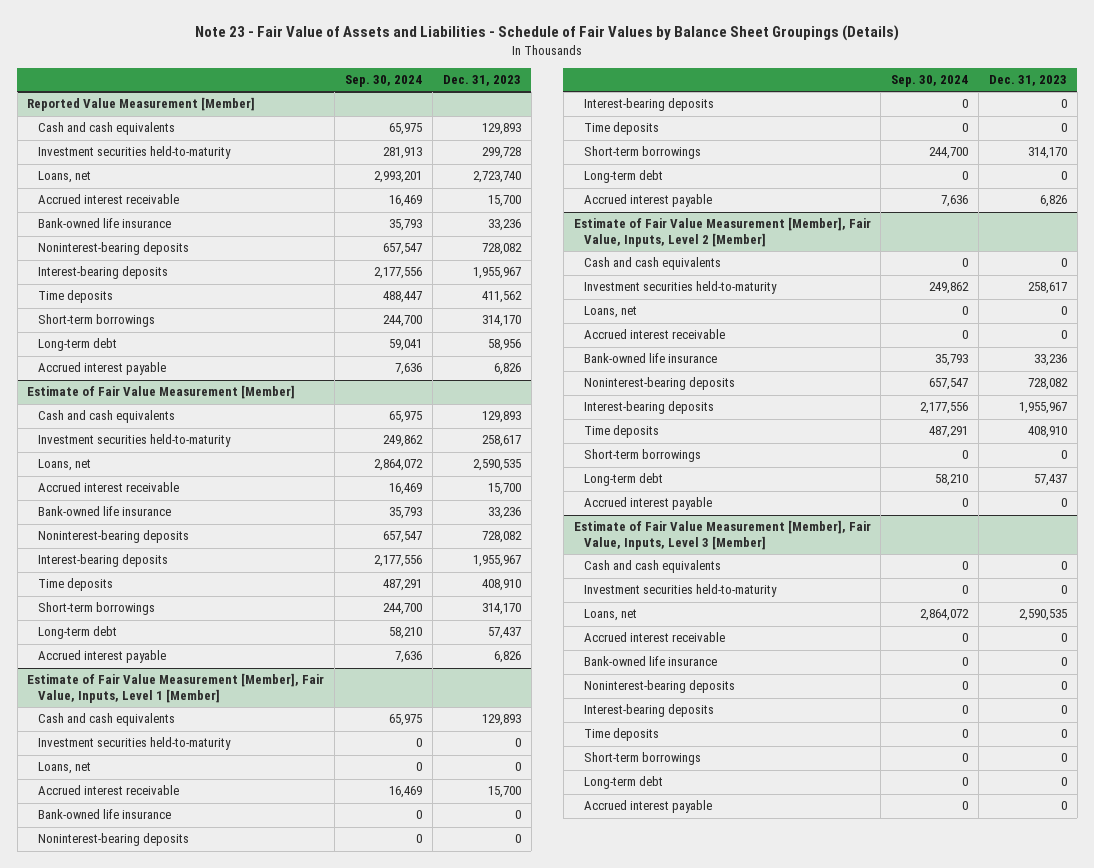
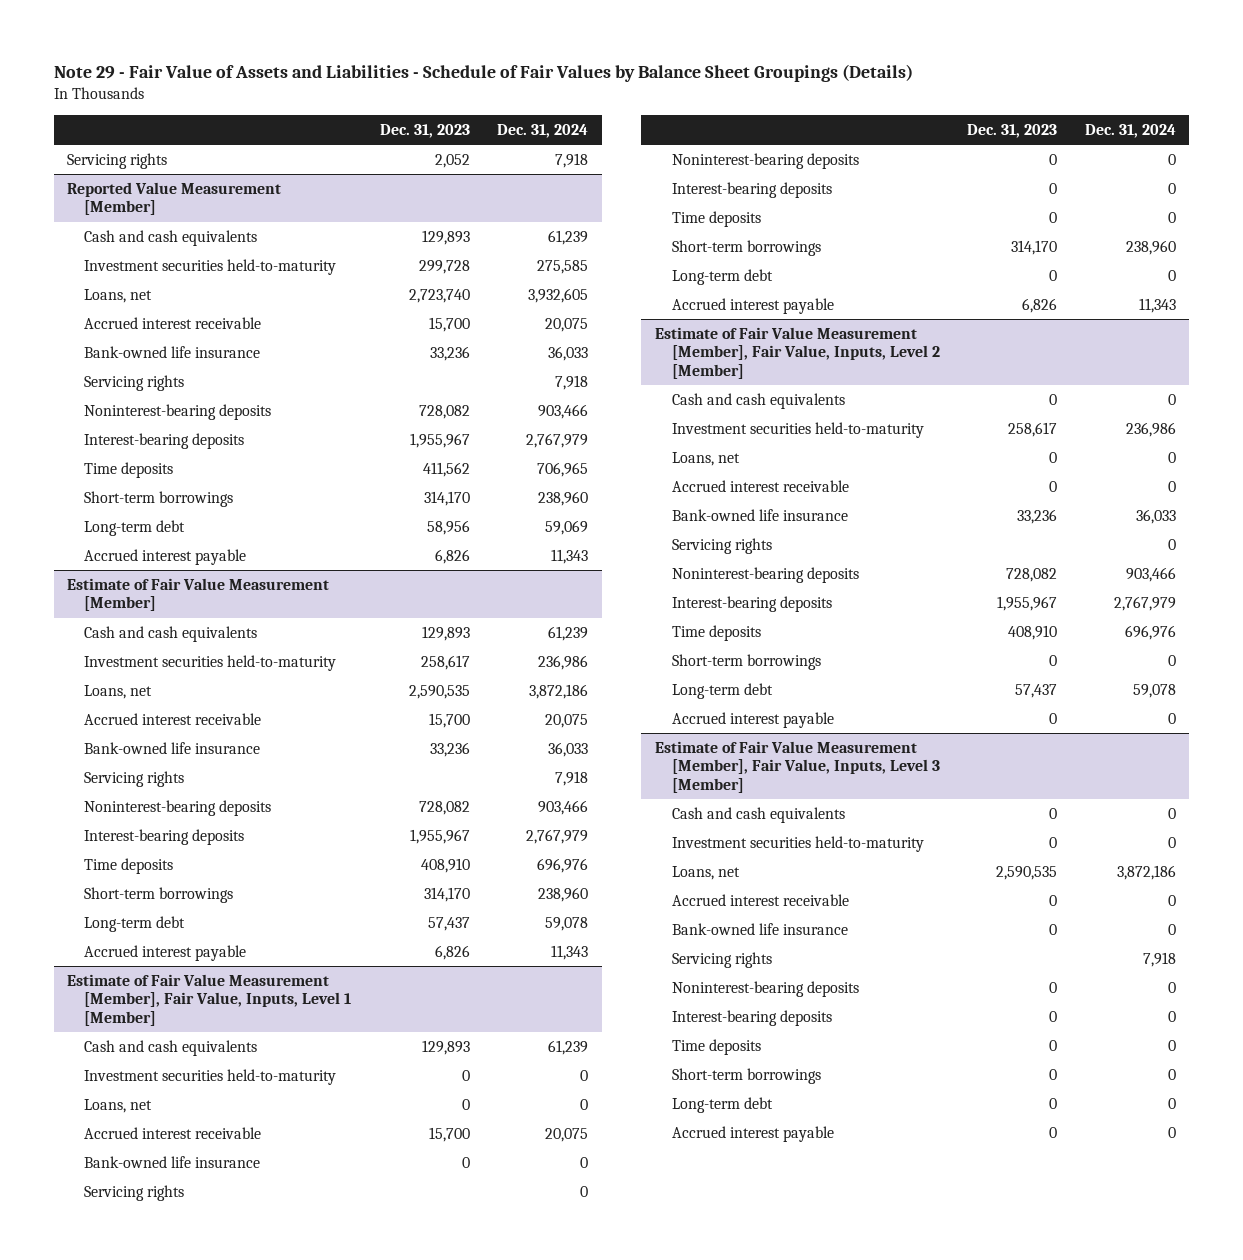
[195,25,900,42] Note 23 - Fair Value of Assets and Liabilities - Schedule of Fair Values by Balance Sheet Groupings (Details) -> [53,64,913,83] Note 29 - Fair Value of Assets and Liabilities - Schedule of Fair Values by Balance Sheet Groupings (Details)
[345,75,423,88] Sep. 30, 2024 -> none
none -> [497,123,589,138] Dec. 31, 2024
none -> [67,152,168,169] Servicing rights
none -> [84,374,185,391] Servicing rights
none -> [84,770,185,787] Servicing rights
none -> [84,1184,185,1201] Servicing rights
none -> [671,537,772,554] Servicing rights
none -> [671,951,772,968] Servicing rights

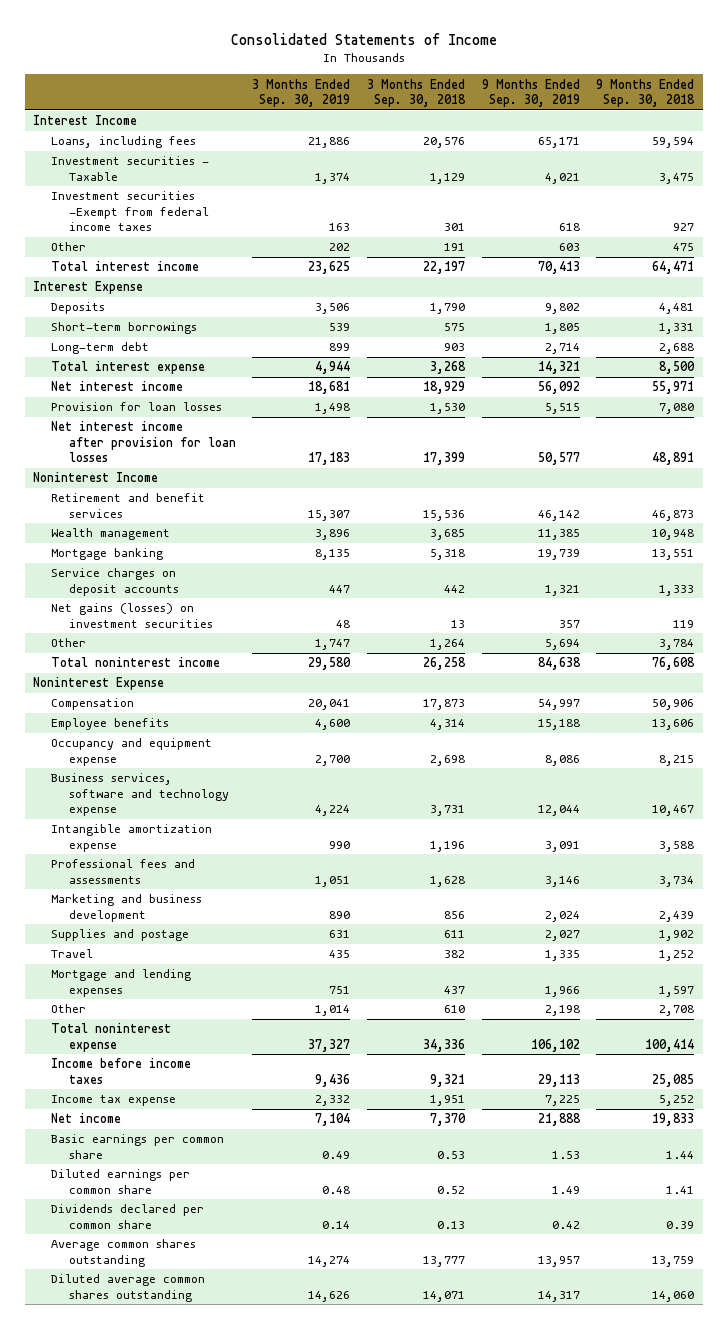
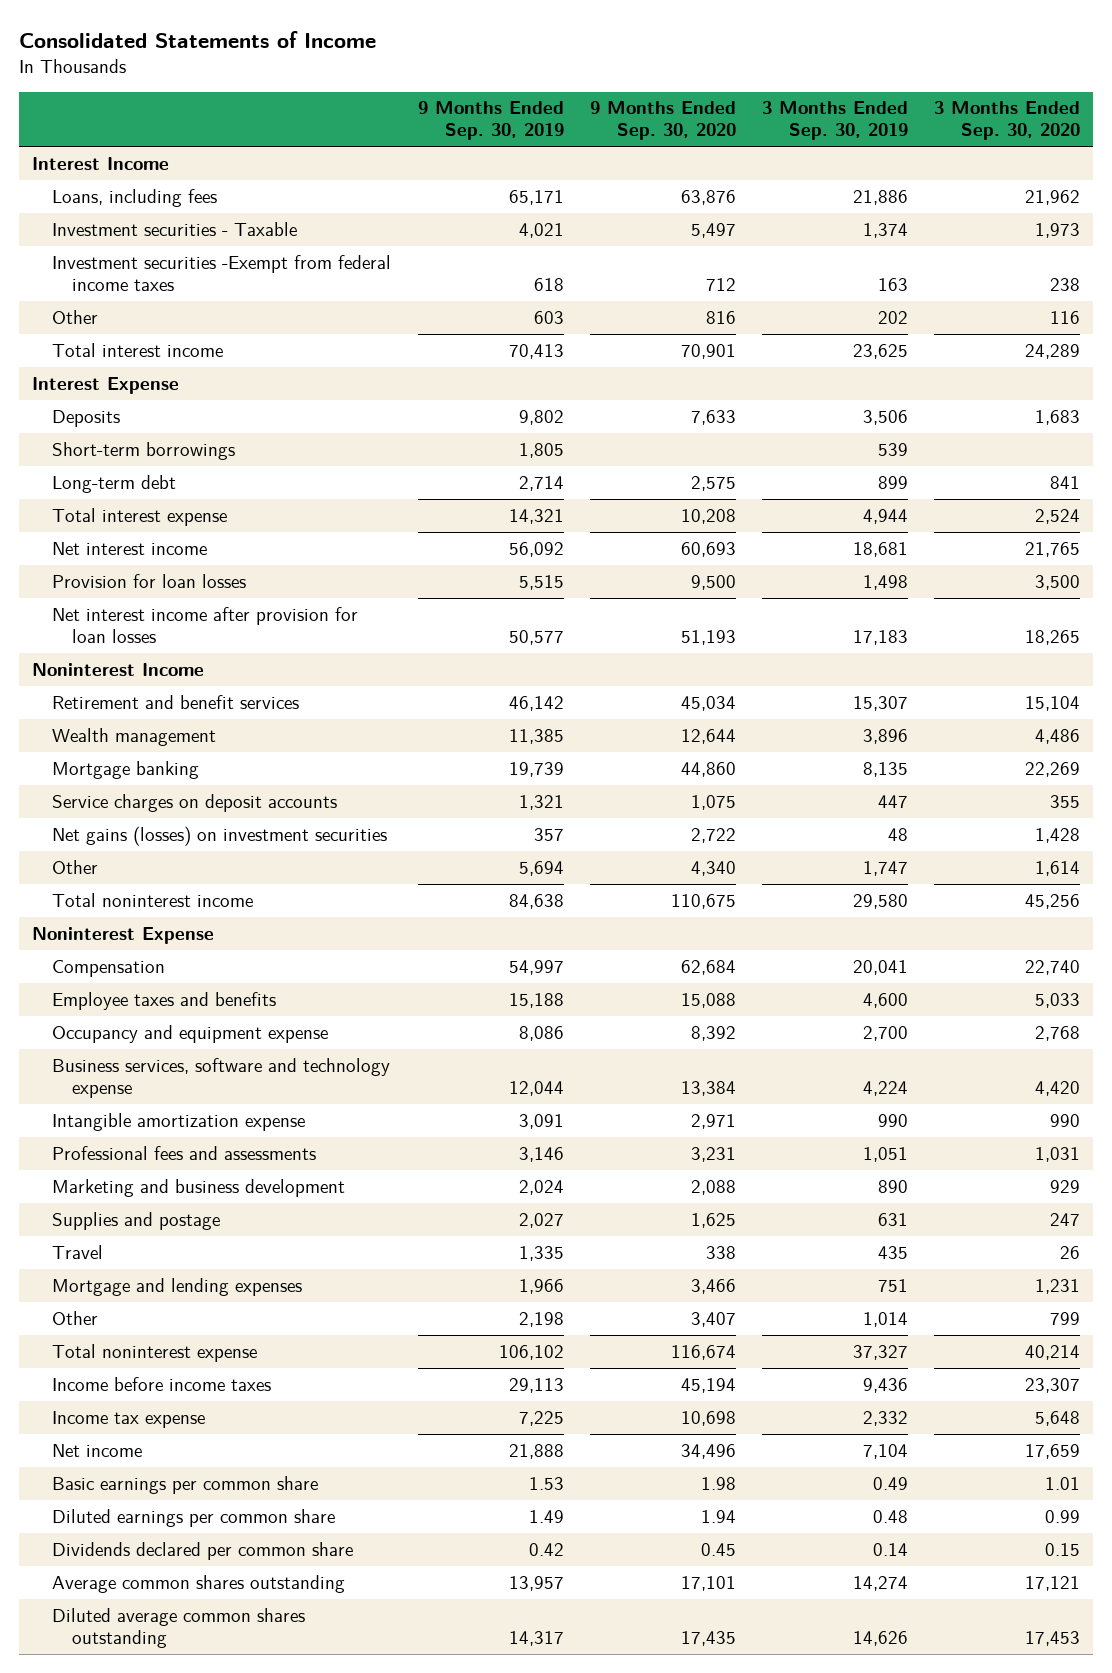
[366,78,466,108] 3 Months Ended Sep. 30, 2018 -> none
[596,78,696,108] 9 Months Ended Sep. 30, 2018 -> none
none -> [589,101,736,141] 9 Months Ended Sep. 30, 2020
none -> [933,101,1080,141] 3 Months Ended Sep. 30, 2020
[50,718,169,731] Employee benefits -> [52,991,277,1010] Employee taxes and benefits

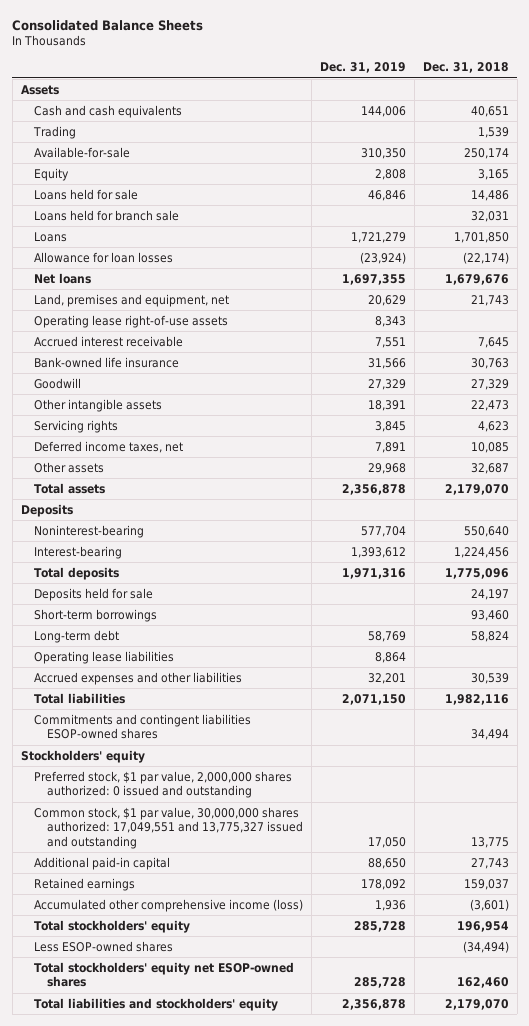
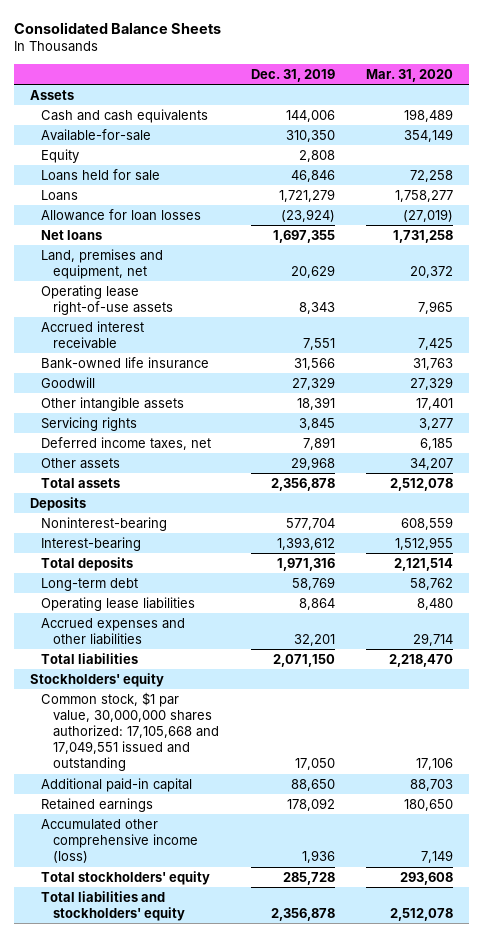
[422,62,509,74] Dec. 31, 2018 -> none
none -> [366,68,454,82] Mar. 31, 2020
[32,125,76,139] Trading -> none
[33,209,179,221] Loans held for branch sale -> none
[33,587,153,601] Deposits held for sale -> none
[33,608,157,622] Short-term borrowings -> none
[33,713,251,740] Commitments and contingent liabilities ESOP-owned shares -> none
[33,770,292,799] Preferred stock, $1 par value, 2,000,000 shares authorized: 0 issued and outstanding -> none
[33,806,303,850] Common stock, $1 par value, 30,000,000 shares authorized: 17,049,551 and 13,775,327 issued and outstanding -> [41,691,220,772] Common stock, $1 par value, 30,000,000 shares authorized: 17,105,668 and 17,049,551 issued and outstanding
[33,940,173,952] Less ESOP-owned shares -> none
[33,961,294,988] Total stockholders' equity net ESOP-owned shares -> none

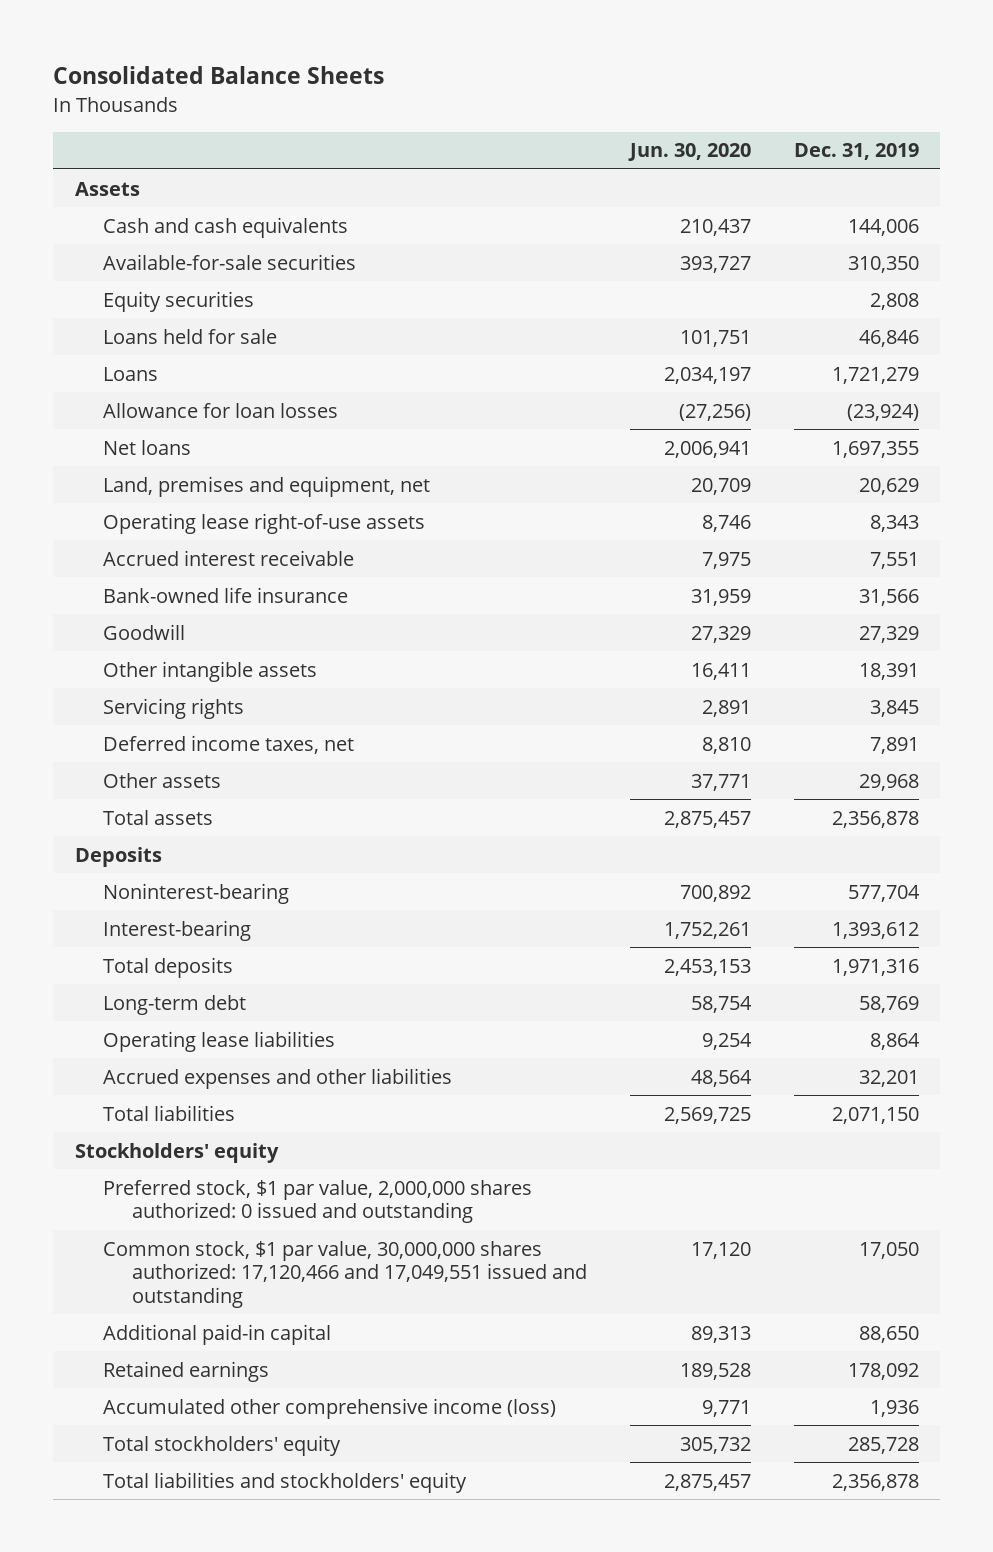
[366,68,454,82] Mar. 31, 2020 -> none
none -> [627,143,751,162] Jun. 30, 2020
[41,128,152,141] Available-for-sale -> [103,253,357,270] Available-for-sale securities
[41,148,80,163] Equity -> [103,290,255,312] Equity securities
none -> [103,1179,533,1224] Preferred stock, $1 par value, 2,000,000 shares authorized: 0 issued and outstanding
[41,691,220,772] Common stock, $1 par value, 30,000,000 shares authorized: 17,105,668 and 17,049,551 issued and outstanding -> [103,1240,588,1308] Common stock, $1 par value, 30,000,000 shares authorized: 17,120,466 and 17,049,551 issued and outstanding

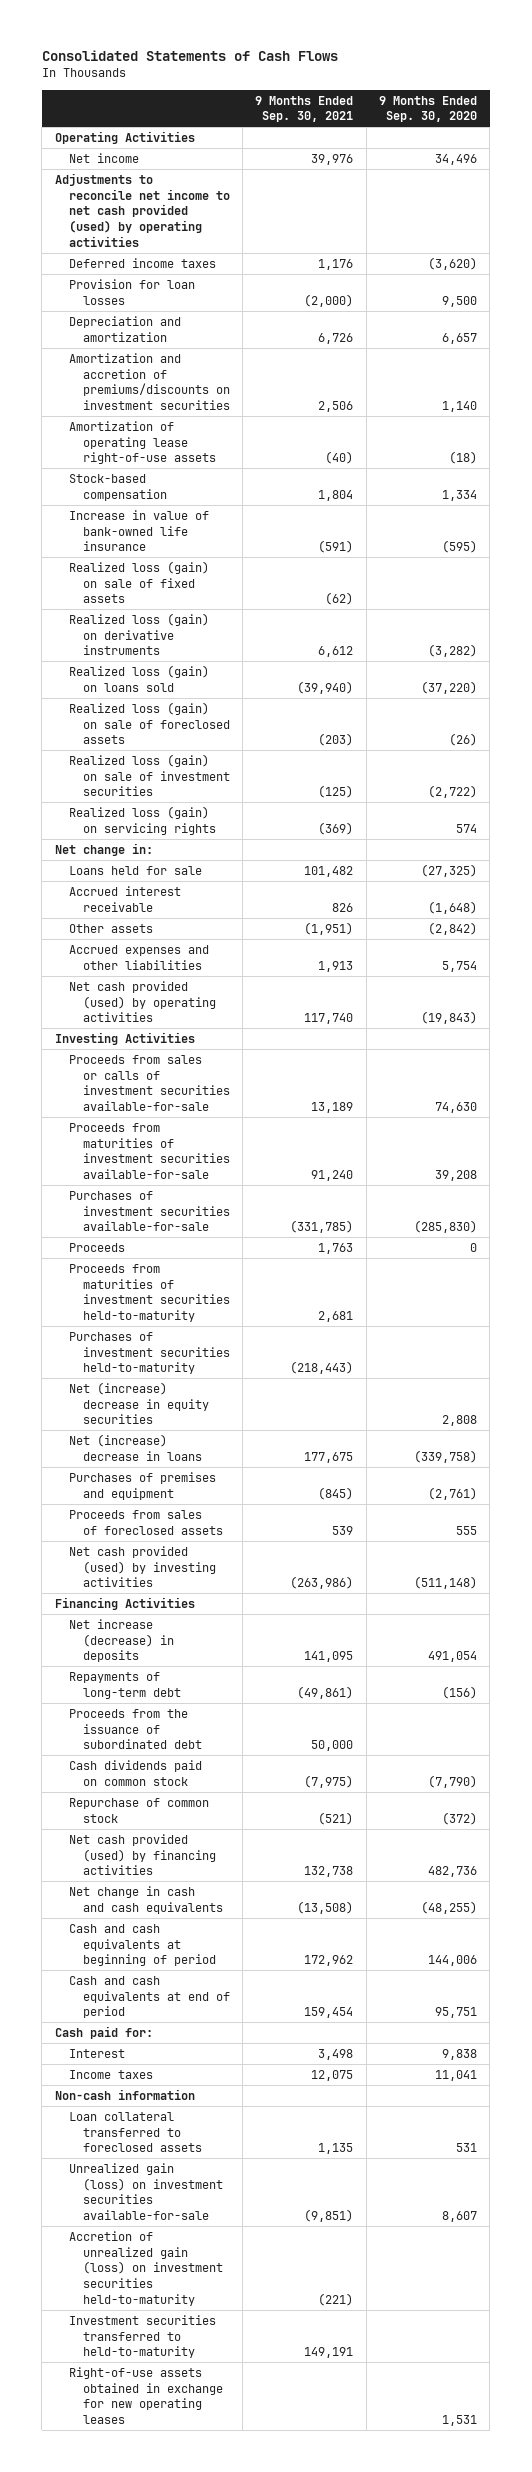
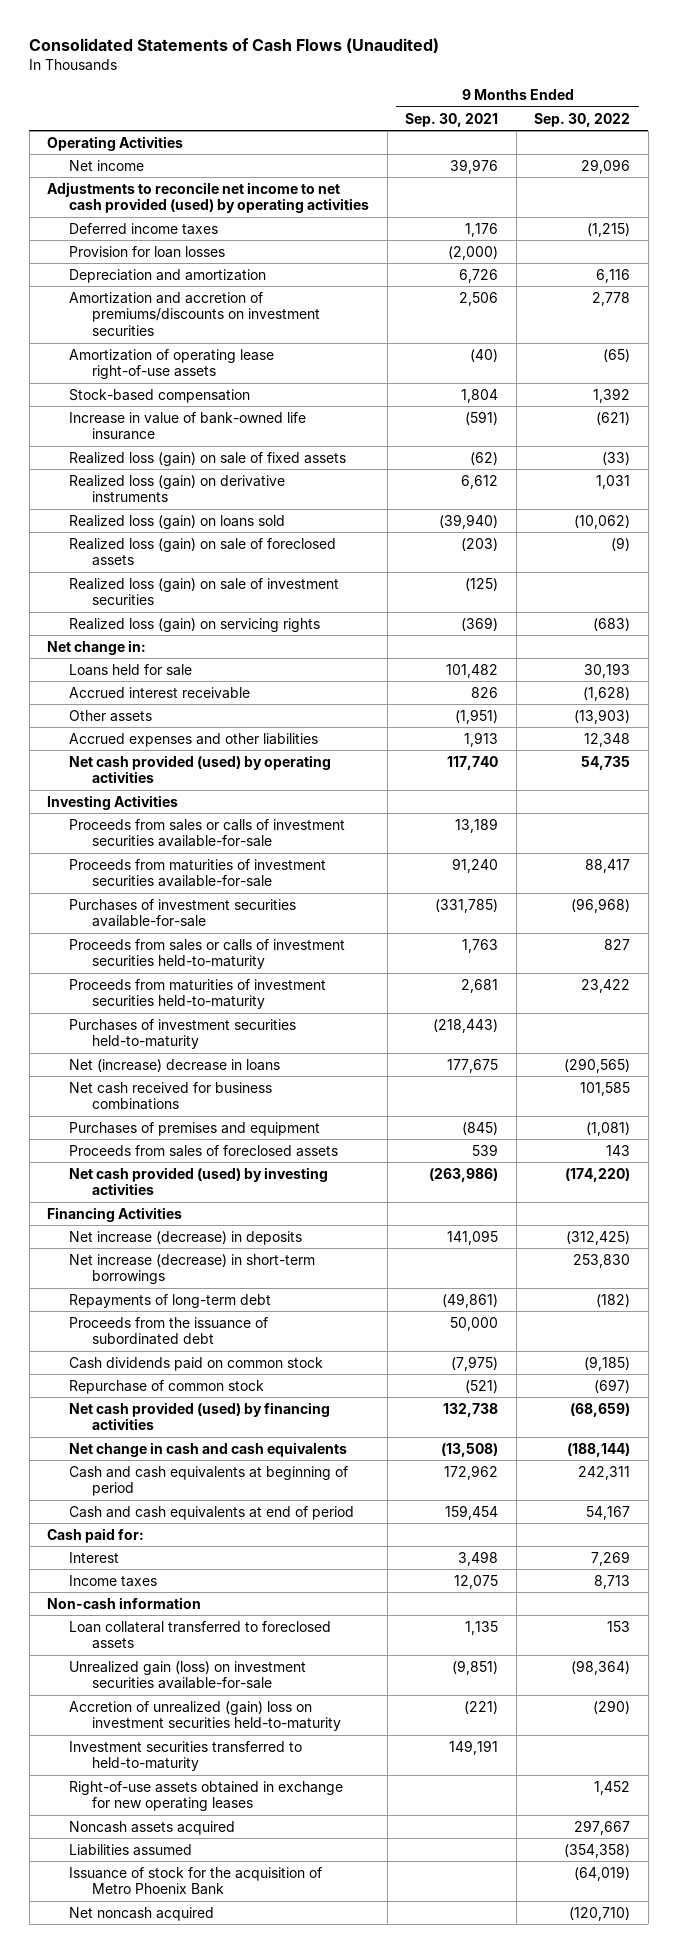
[41,49,338,61] Consolidated Statements of Cash Flows -> [29,37,440,53] Consolidated Statements of Cash Flows (Unaudited)
[379,95,478,123] 9 Months Ended Sep. 30, 2020 -> none
none -> [534,112,631,127] Sep. 30, 2022
[68,1243,125,1253] Proceeds -> [69,938,346,970] Proceeds from sales or calls of investment securities held-to-maturity
[68,1382,209,1425] Net (increase) decrease in equity securities -> none
none -> [69,1081,273,1111] Net cash received for business combinations
none -> [69,1253,316,1285] Net increase (decrease) in short-term borrowings
[68,2231,223,2306] Accretion of unrealized gain (loss) on investment securities held-to-maturity -> [69,1700,341,1732] Accretion of unrealized (gain) loss on investment securities held-to-maturity
none -> [69,1820,236,1835] Noncash assets acquired
none -> [69,1843,193,1856] Liabilities assumed
none -> [69,1866,323,1896] Issuance of stock for the acquisition of Metro Phoenix Bank
none -> [69,1906,215,1921] Net noncash acquired

